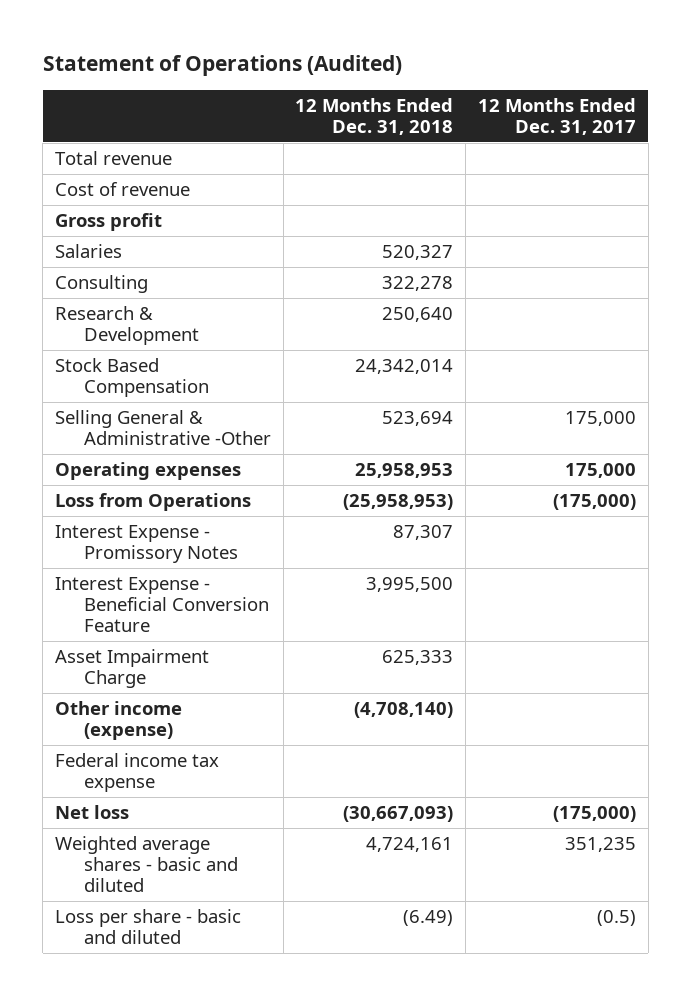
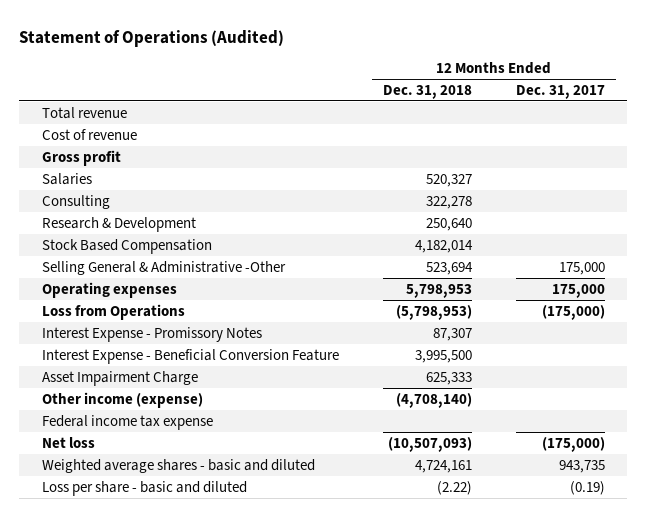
[355,358,454,374] 24,342,014 -> [414,239,473,253] 4,182,014
[355,462,454,478] 25,958,953 -> [405,283,472,298] 5,798,953
[343,493,454,510] (25,958,953) -> [395,304,472,320] (5,798,953)
[343,805,454,822] (30,667,093) -> [387,436,472,452] (10,507,093)
[564,836,636,852] 351,235 -> [558,459,605,473] 943,735
[403,909,454,926] (6.49) -> [436,480,472,495] (2.22)
[596,909,636,926] (0.5) -> [569,480,605,495] (0.19)

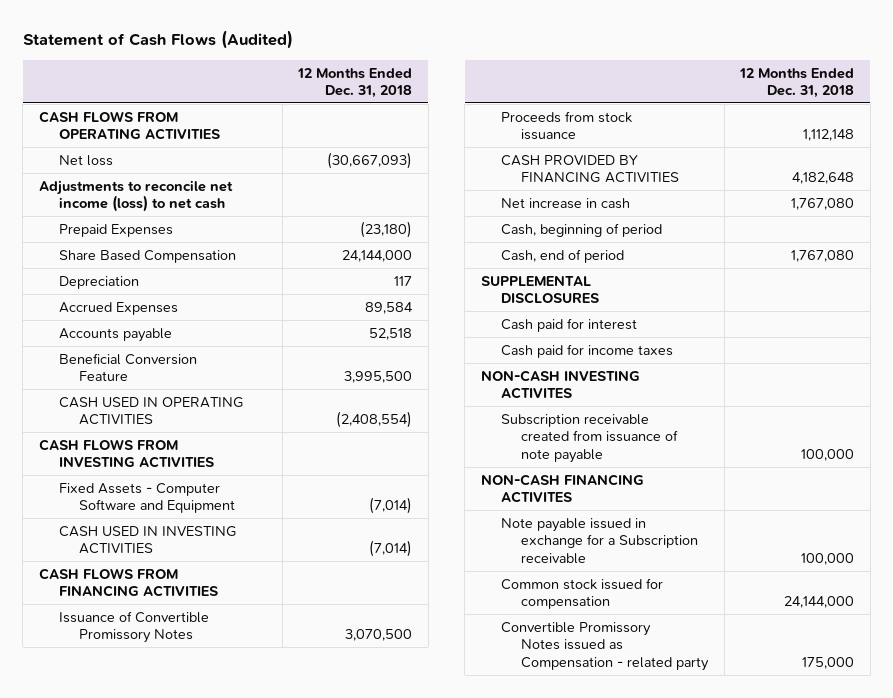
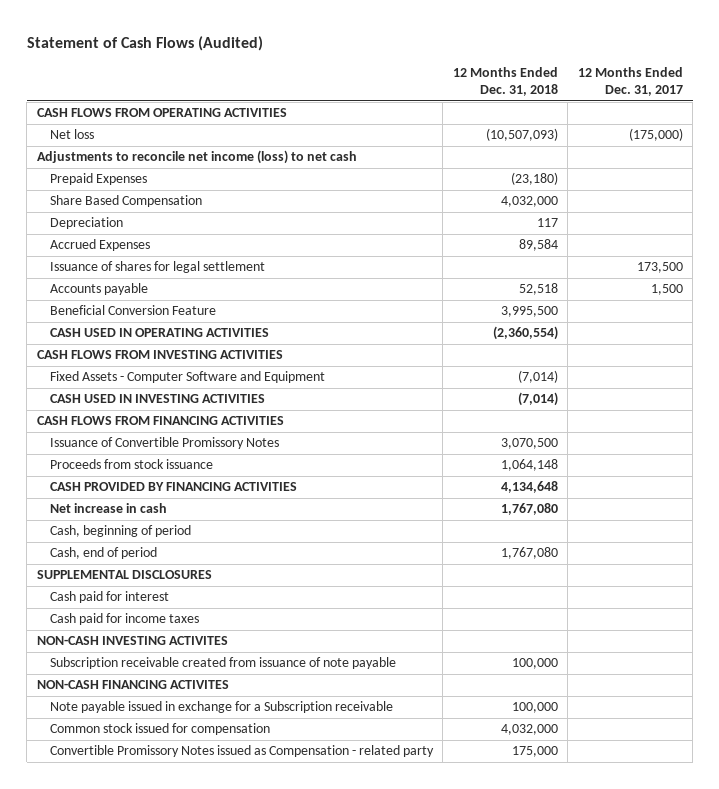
none -> [577,67,683,97] 12 Months Ended Dec. 31, 2017
[327,151,413,169] (30,667,093) -> [485,128,558,142] (10,507,093)
[342,249,413,262] 24,144,000 -> [500,196,558,208] 4,032,000
none -> [50,261,266,274] Issuance of shares for legal settlement
[336,411,413,429] (2,408,554) -> [492,326,558,341] (2,360,554)
[803,129,855,142] 1,112,148 -> [500,459,558,472] 1,064,148
[792,172,855,185] 4,182,648 -> [500,481,558,494] 4,134,648
[784,596,855,609] 24,144,000 -> [500,724,558,736] 4,032,000

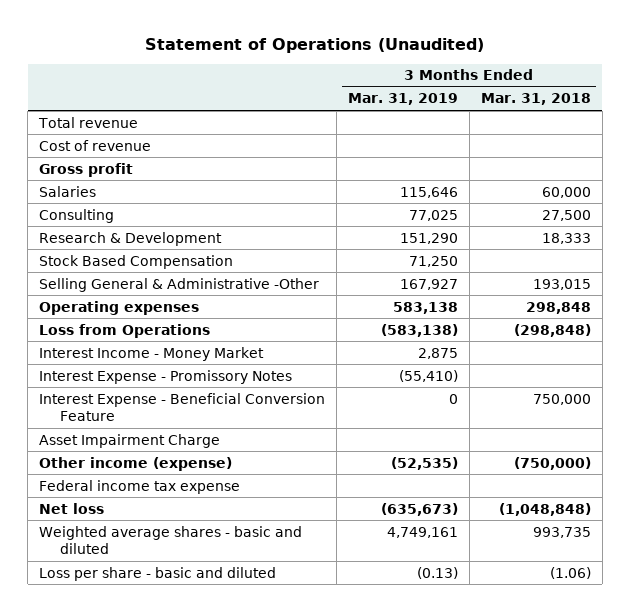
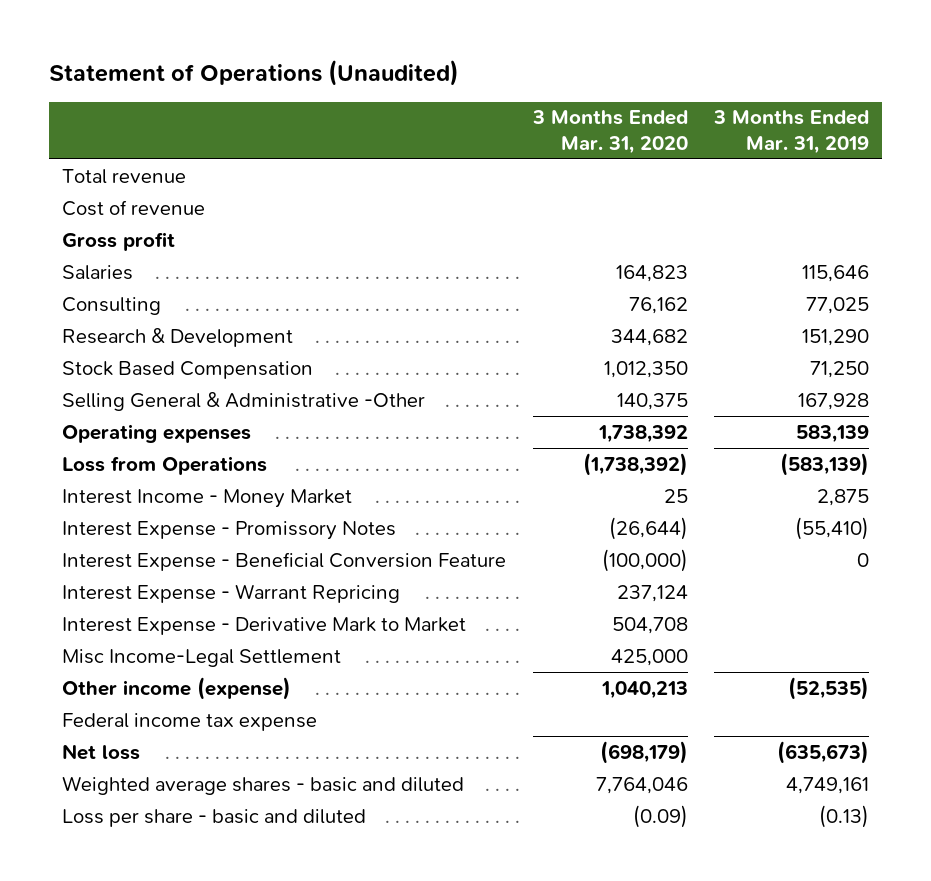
[480,93,591,106] Mar. 31, 2018 -> none
none -> [531,110,688,154] 3 Months Ended Mar. 31, 2020
[400,278,459,290] 167,927 -> [797,392,869,410] 167,928
[393,301,459,314] 583,138 -> [795,424,869,443] 583,139
[381,323,459,337] (583,138) -> [779,452,869,476] (583,139)
none -> [62,583,401,603] Interest Expense - Warrant Repricing
none -> [62,616,467,635] Interest Expense - Derivative Mark to Market
[39,433,221,448] Asset Impairment Charge -> [62,648,342,667] Misc Income-Legal Settlement

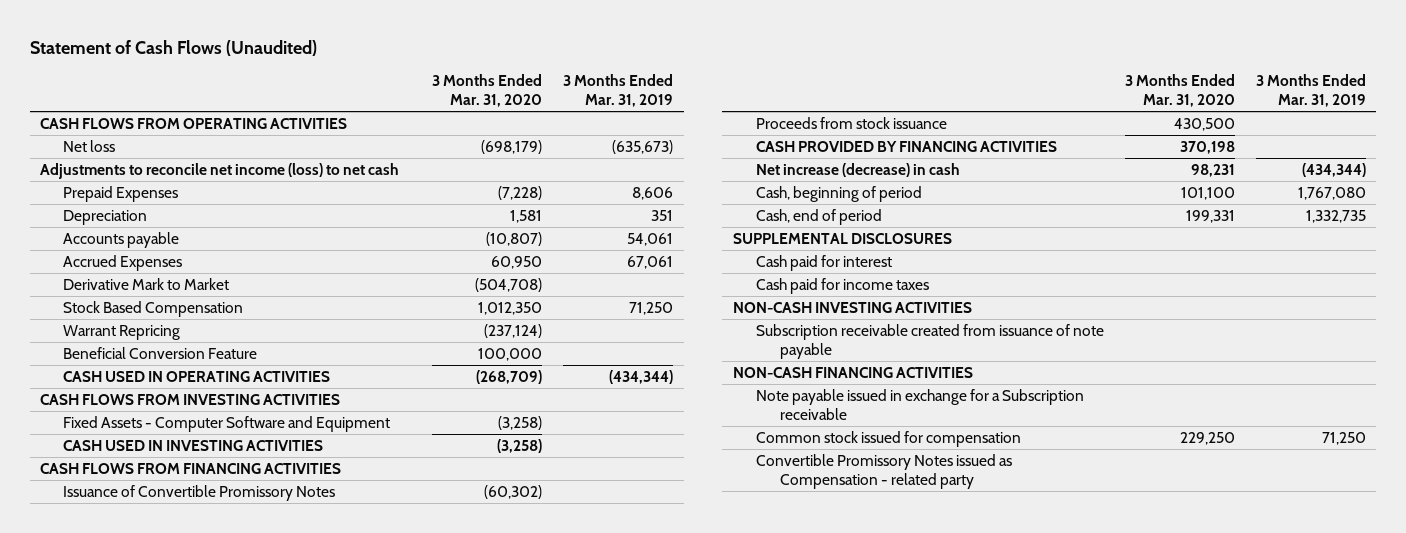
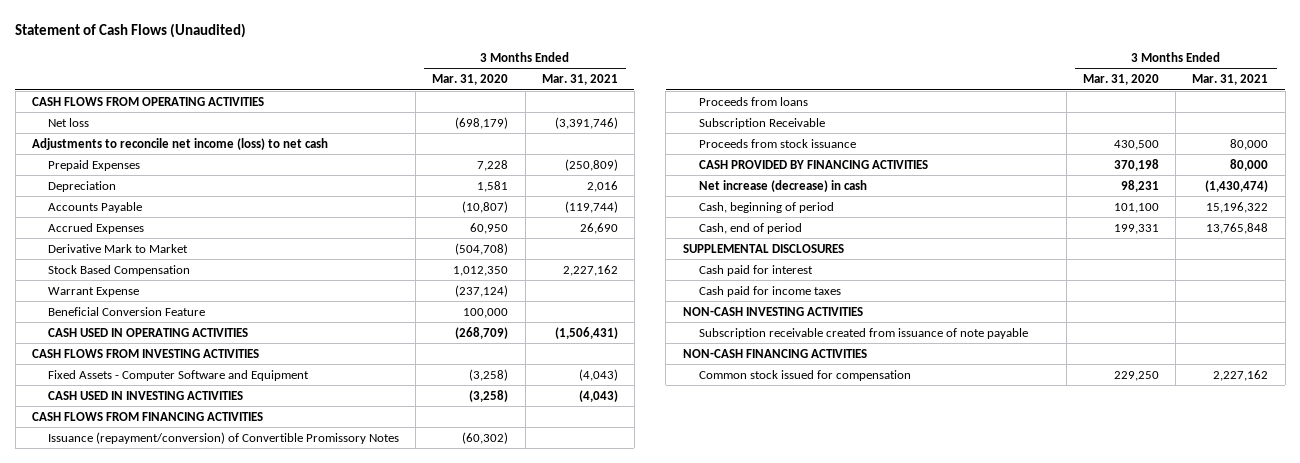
[563,74,674,107] 3 Months Ended Mar. 31, 2019 -> none
none -> [541,74,618,86] Mar. 31, 2021
[498,185,543,200] (7,228) -> [477,159,509,171] 7,228
[63,231,180,248] Accounts payable -> [47,201,142,213] Accounts Payable
[63,324,181,340] Warrant Repricing -> [47,286,139,297] Warrant Expense
[63,484,336,501] Issuance of Convertible Promissory Notes -> [47,431,399,444] Issuance (repayment/conversion) of Convertible Promissory Notes
none -> [698,96,808,106] Proceeds from loans
none -> [698,117,825,129] Subscription Receivable
[756,388,1085,420] Note payable issued in exchange for a Subscription receivable -> none
[756,453,1013,489] Convertible Promissory Notes issued as Compensation - related party -> none

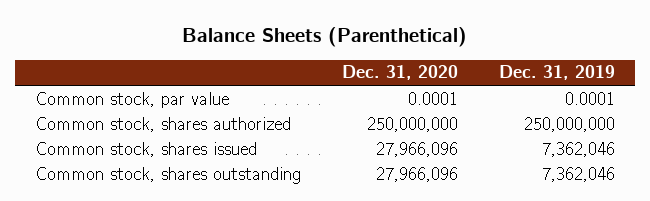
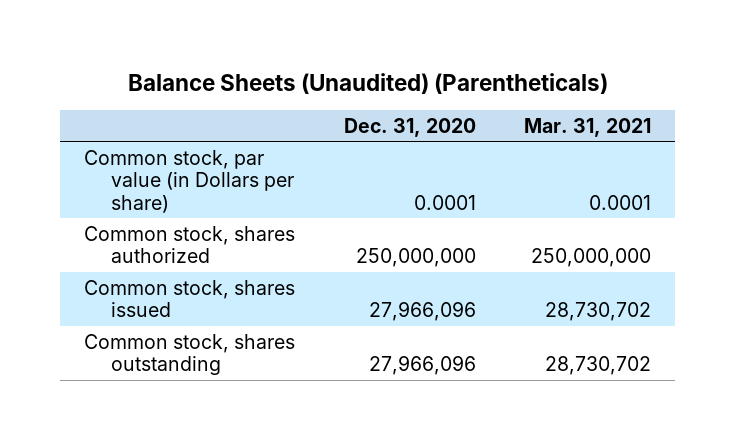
[181,27,467,48] Balance Sheets (Parenthetical) -> [127,72,608,94] Balance Sheets (Unaudited) (Parentheticals)
[498,65,615,81] Dec. 31, 2019 -> none
none -> [524,117,652,137] Mar. 31, 2021
[35,91,230,108] Common stock, par value -> [84,149,295,213] Common stock, par value (in Dollars per share)

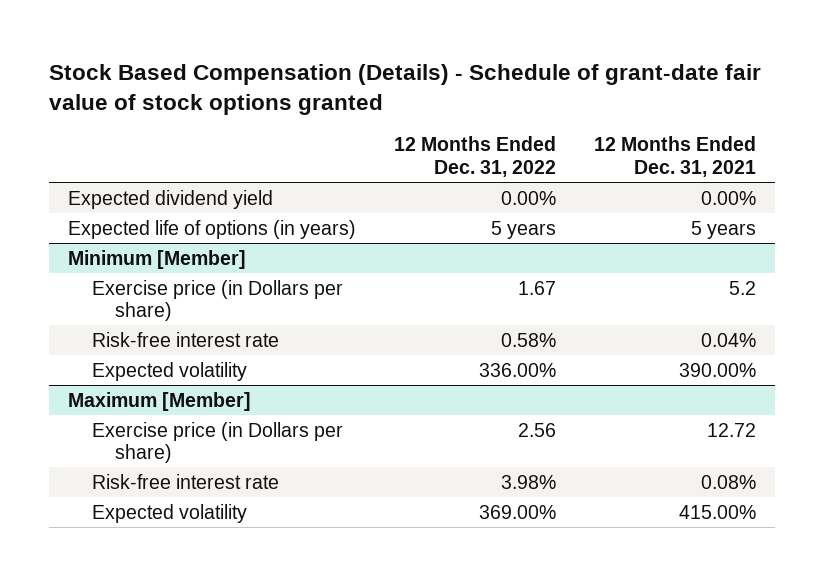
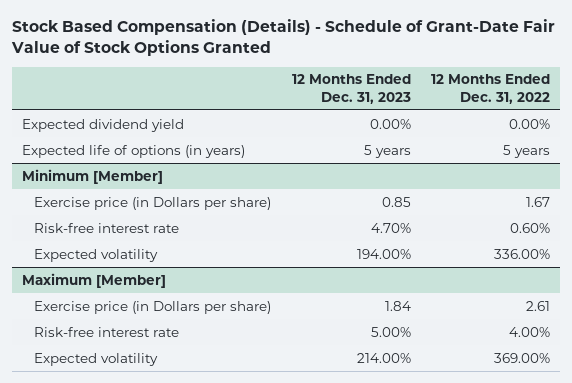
[49,63,762,116] Stock Based Compensation (Details) - Schedule of grant-date fair value of stock options granted -> [10,19,555,57] Stock Based Compensation (Details) - Schedule of Grant-Date Fair Value of Stock Options Granted
[593,136,756,177] 12 Months Ended Dec. 31, 2021 -> none
none -> [291,74,411,104] 12 Months Ended Dec. 31, 2023
[500,332,556,347] 0.58% -> [510,222,551,233] 0.60%
[517,422,556,437] 2.56 -> [526,300,551,311] 2.61
[500,474,556,489] 3.98% -> [509,326,551,337] 4.00%

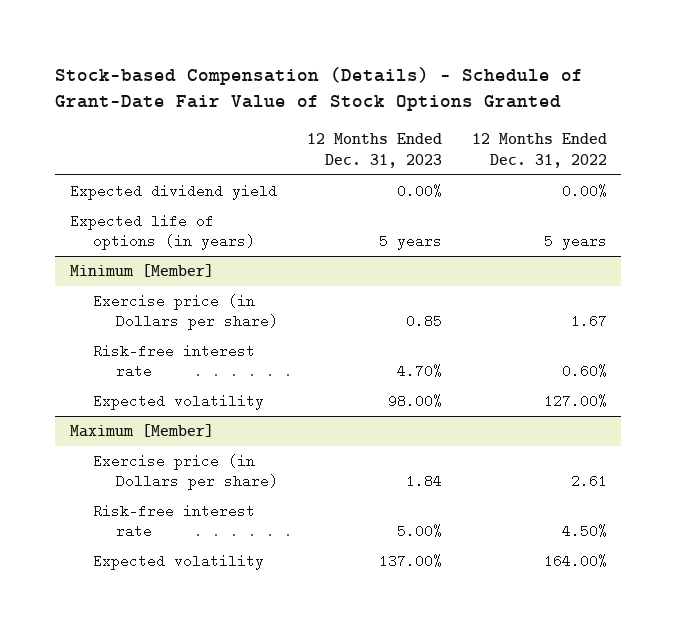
[10,19,555,57] Stock Based Compensation (Details) - Schedule of Grant-Date Fair Value of Stock Options Granted -> [55,67,584,112] Stock-based Compensation (Details) - Schedule of Grant-Date Fair Value of Stock Options Granted
[356,248,411,259] 194.00% -> [388,394,443,409] 98.00%
[494,248,551,259] 336.00% -> [543,394,607,409] 127.00%
[509,326,551,337] 4.00% -> [561,524,607,539] 4.50%
[356,352,411,363] 214.00% -> [379,554,443,569] 137.00%
[494,352,551,363] 369.00% -> [543,554,607,569] 164.00%

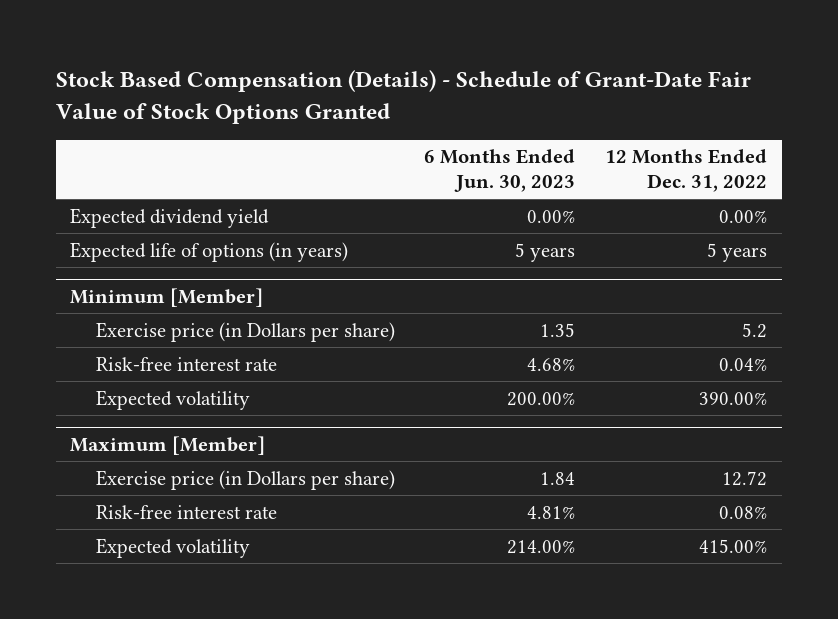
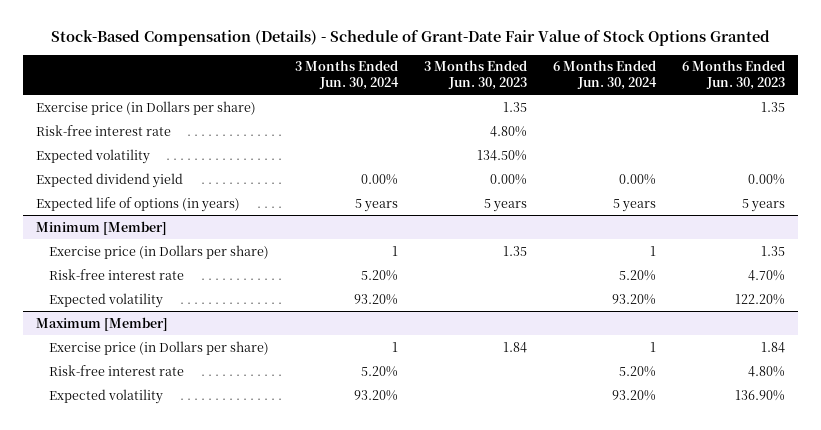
[55,70,751,125] Stock Based Compensation (Details) - Schedule of Grant-Date Fair Value of Stock Options Granted -> [50,30,770,47] Stock-Based Compensation (Details) - Schedule of Grant-Date Fair Value of Stock Options Granted
[605,149,768,192] 12 Months Ended Dec. 31, 2022 -> none
none -> [295,60,400,90] 3 Months Ended Jun. 30, 2024
none -> [424,60,528,90] 3 Months Ended Jun. 30, 2023
none -> [553,60,658,90] 6 Months Ended Jun. 30, 2024
none -> [35,100,256,115] Exercise price (in Dollars per share)
none -> [35,124,171,136] Risk-free interest rate
none -> [35,148,150,164] Expected volatility
[527,357,576,371] 4.68% -> [748,269,786,281] 4.70%
[507,391,576,406] 200.00% -> [735,293,786,305] 122.20%
[527,505,576,519] 4.81% -> [748,365,786,377] 4.80%
[507,539,576,554] 214.00% -> [735,389,786,401] 136.90%

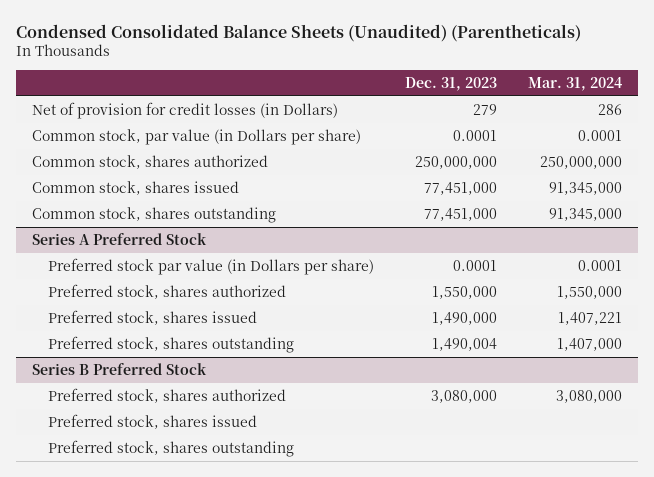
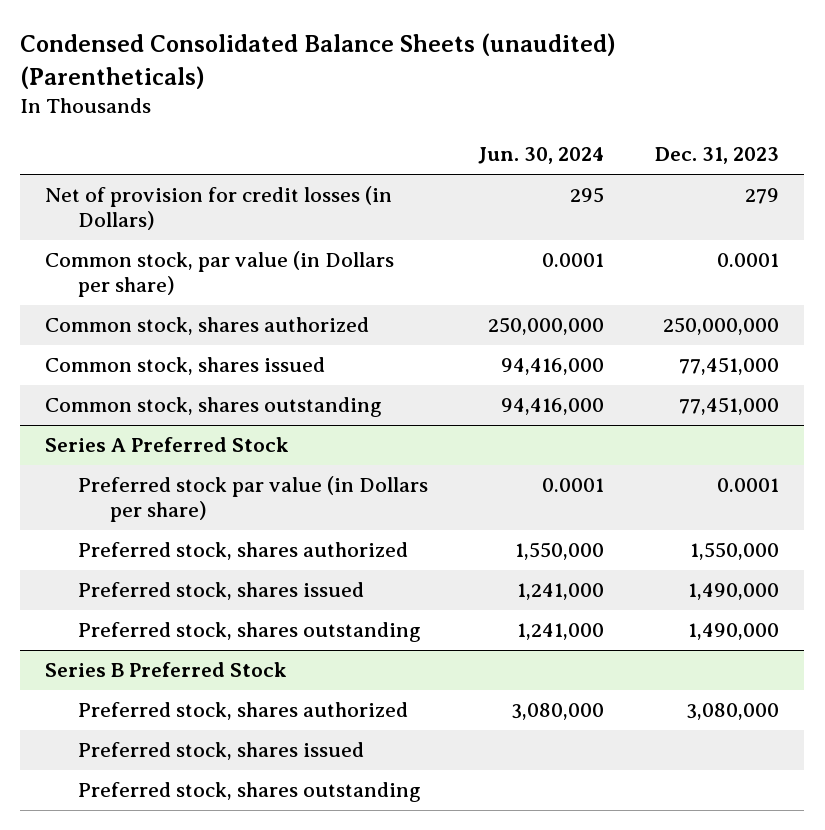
[16,23,582,42] Condensed Consolidated Balance Sheets (Unaudited) (Parentheticals) -> [20,33,617,89] Condensed Consolidated Balance Sheets (unaudited) (Parentheticals)
[528,77,623,92] Mar. 31, 2024 -> none
none -> [478,147,605,165] Jun. 30, 2024
[431,337,497,351] 1,490,004 -> [688,623,780,641] 1,490,000

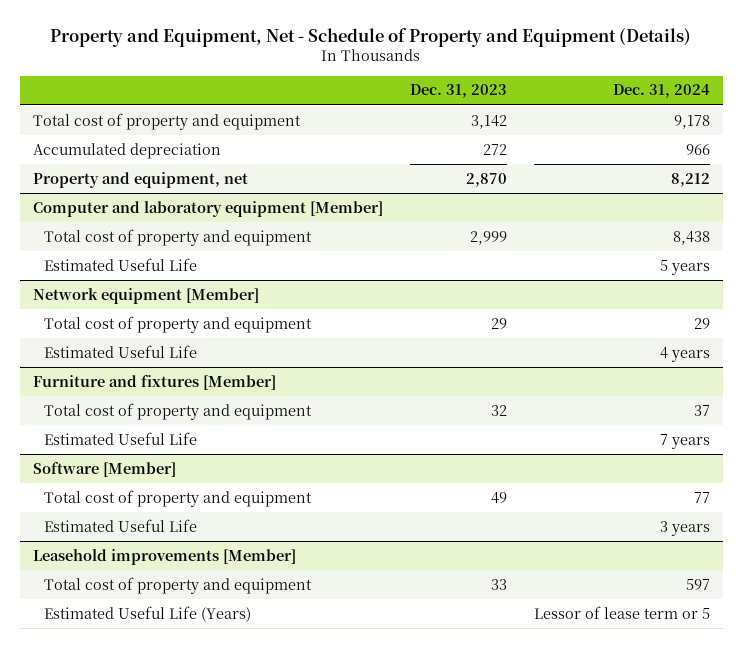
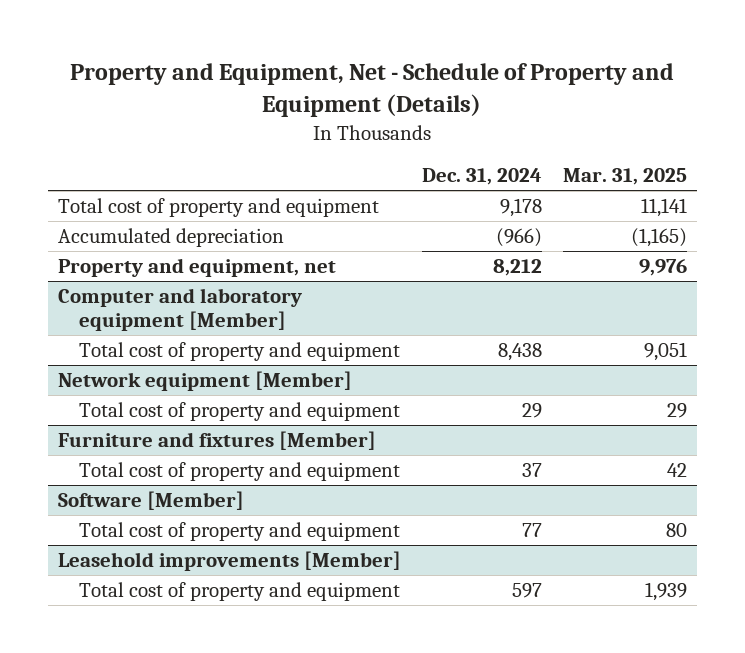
[409,84,507,99] Dec. 31, 2023 -> none
none -> [562,168,687,186] Mar. 31, 2025
[685,143,710,155] 966 -> [495,227,542,247] (966)
[43,257,197,271] Estimated Useful Life -> none
[43,344,197,358] Estimated Useful Life -> none
[43,431,197,445] Estimated Useful Life -> none
[43,518,197,532] Estimated Useful Life -> none
[43,605,251,622] Estimated Useful Life (Years) -> none

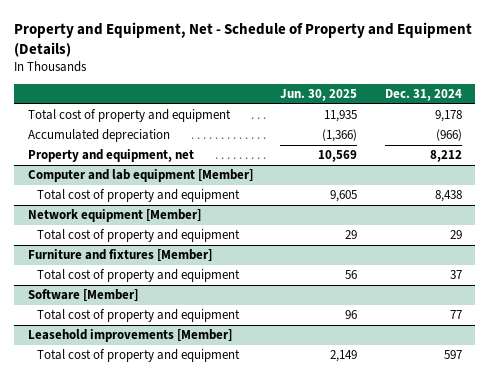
[562,168,687,186] Mar. 31, 2025 -> none
none -> [280,89,358,102] Jun. 30, 2025
[58,287,303,331] Computer and laboratory equipment [Member] -> [27,169,253,183] Computer and lab equipment [Member]

